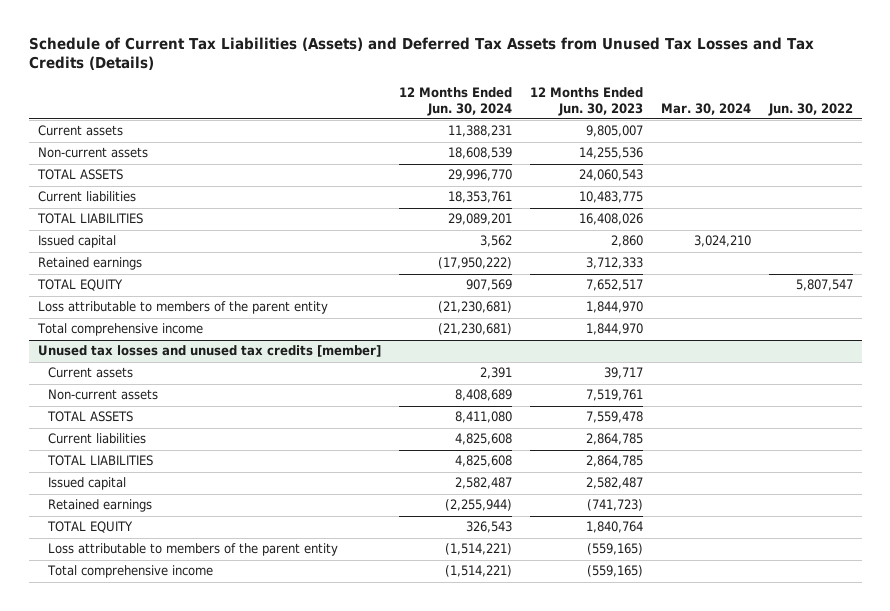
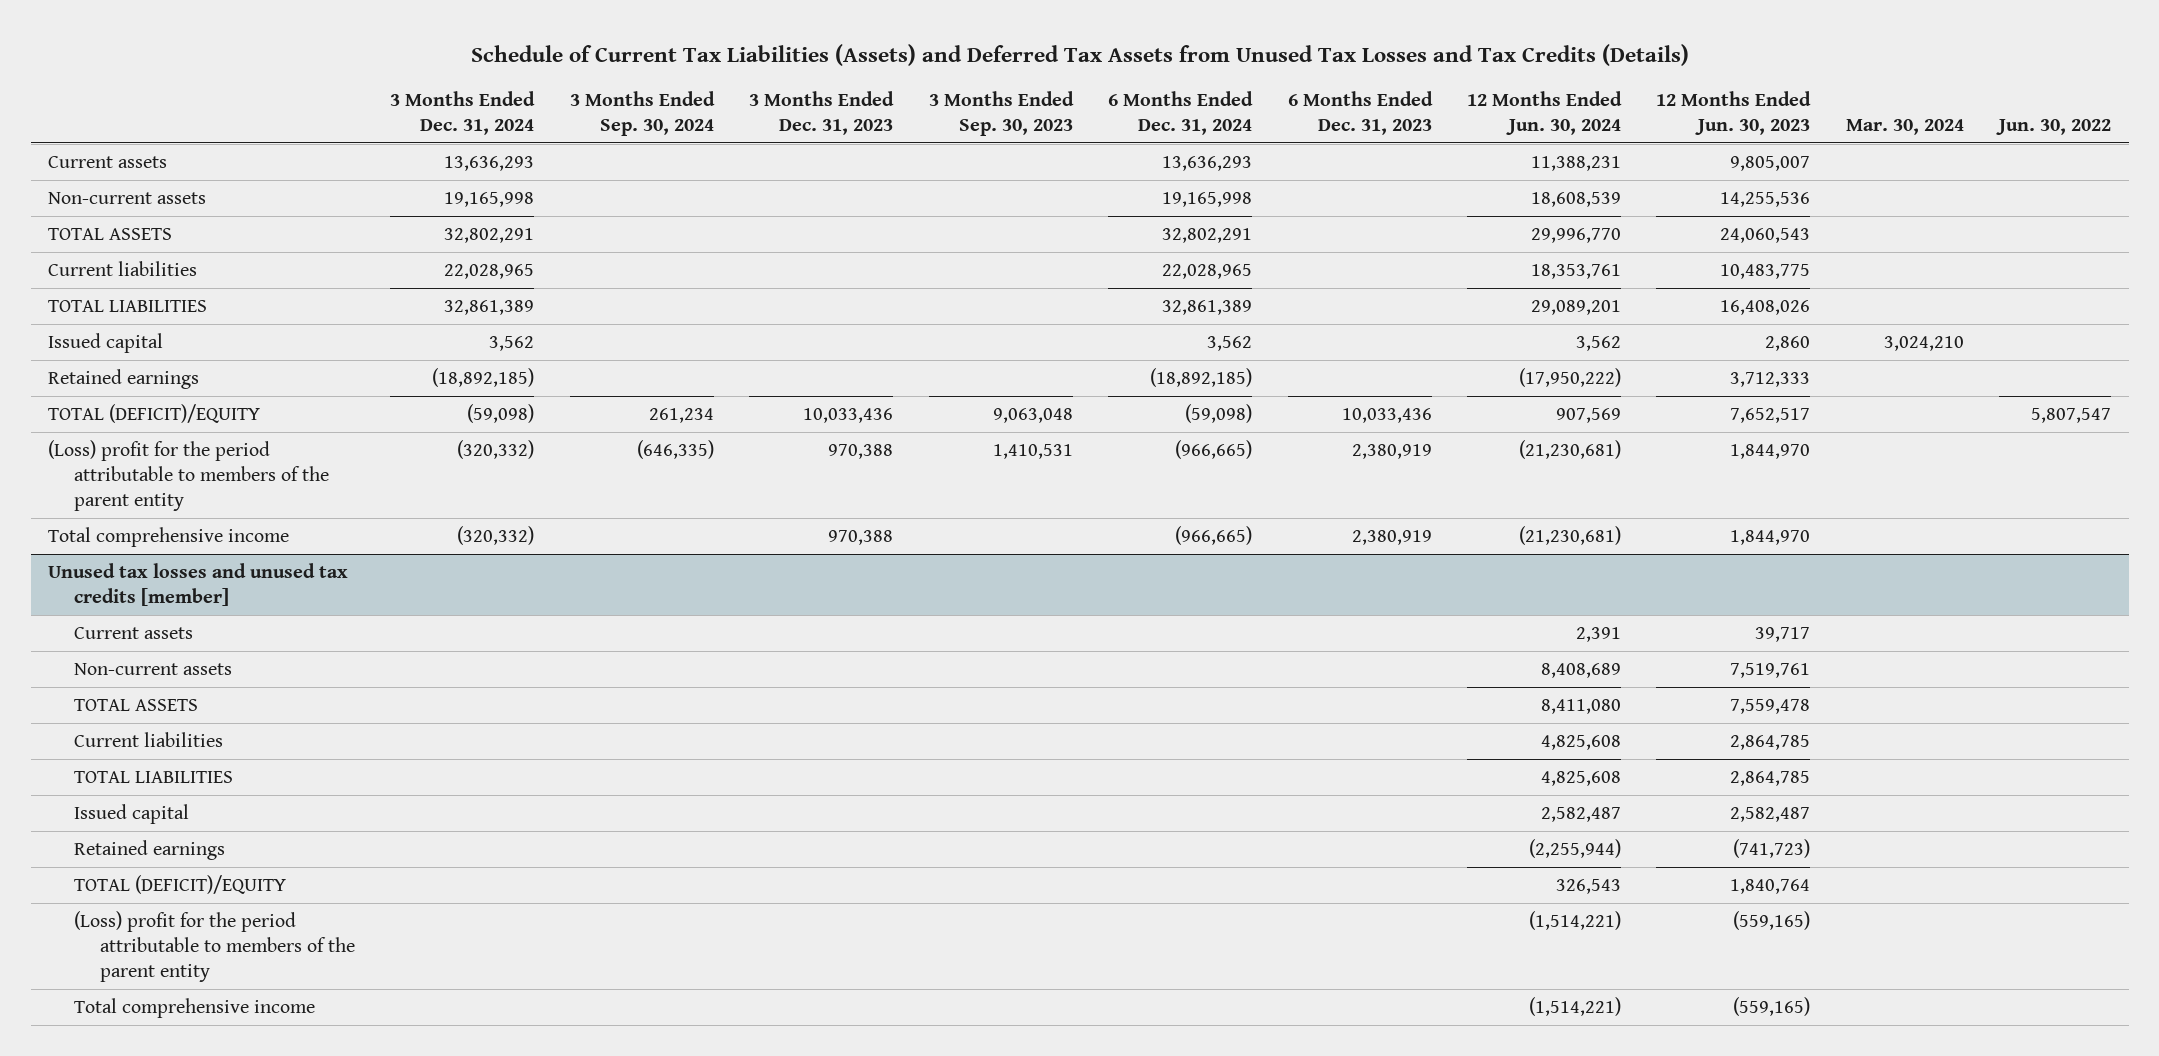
none -> [390,91,536,135] 3 Months Ended Dec. 31, 2024
none -> [569,91,715,136] 3 Months Ended Sep. 30, 2024
none -> [749,91,895,135] 3 Months Ended Dec. 31, 2023
none -> [928,91,1074,136] 3 Months Ended Sep. 30, 2023
none -> [1108,91,1254,135] 6 Months Ended Dec. 31, 2024
none -> [1287,91,1433,135] 6 Months Ended Dec. 31, 2023
[36,279,123,292] TOTAL EQUITY -> [48,404,261,424] TOTAL (DEFICIT)/EQUITY
[37,301,328,315] Loss attributable to members of the parent entity -> [48,440,330,511] (Loss) profit for the period attributable to members of the parent entity
[46,521,133,534] TOTAL EQUITY -> [74,875,287,895] TOTAL (DEFICIT)/EQUITY
[47,543,338,557] Loss attributable to members of the parent entity -> [74,911,356,982] (Loss) profit for the period attributable to members of the parent entity

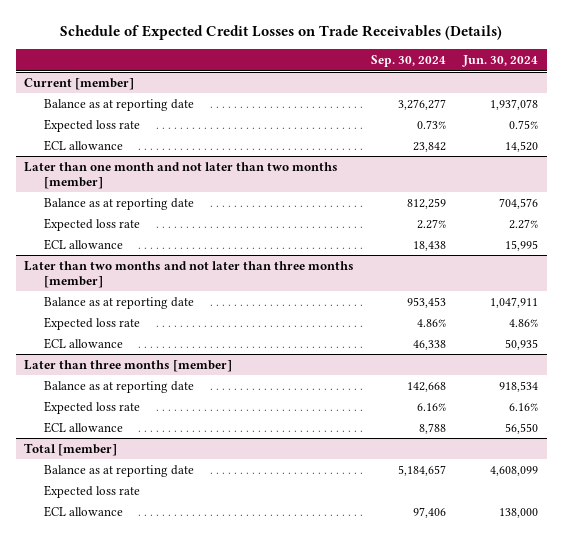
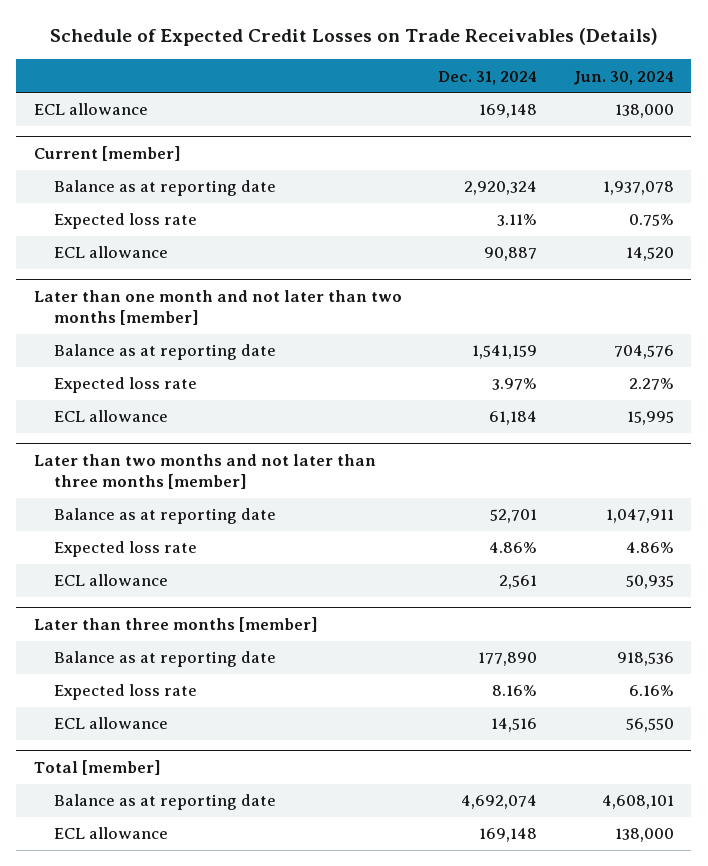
[371,55,447,68] Sep. 30, 2024 -> none
none -> [437,70,537,85] Dec. 31, 2024
none -> [34,103,149,116] ECL allowance
[499,380,539,392] 918,534 -> [616,652,674,667] 918,536
[44,484,141,498] Expected loss rate -> none
[490,465,539,476] 4,608,099 -> [601,795,674,810] 4,608,101

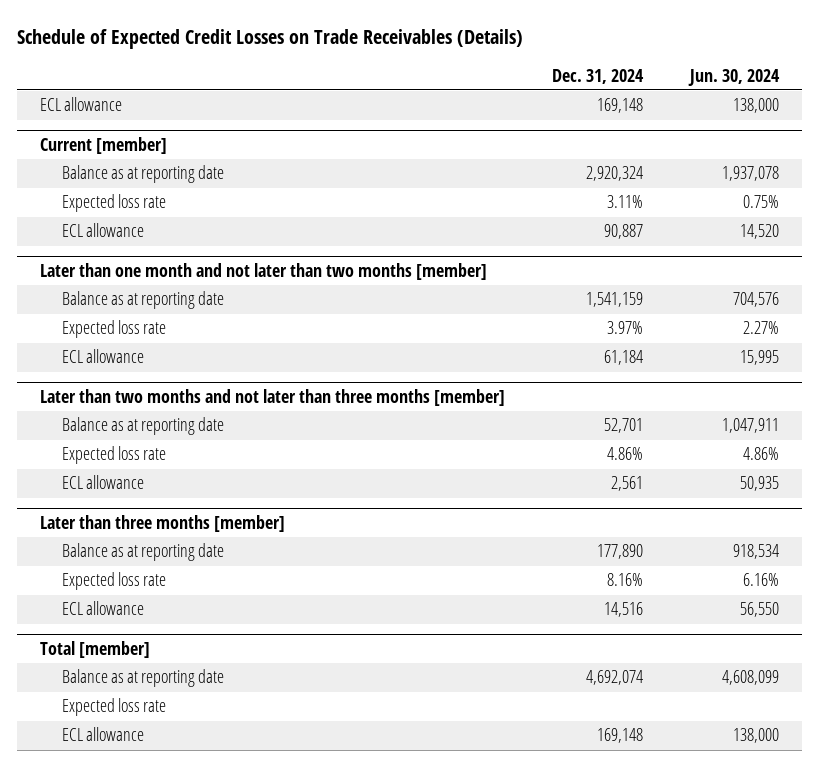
[616,652,674,667] 918,536 -> [733,544,780,560] 918,534
[601,795,674,810] 4,608,101 -> [722,670,780,686] 4,608,099
none -> [62,698,167,717] Expected loss rate

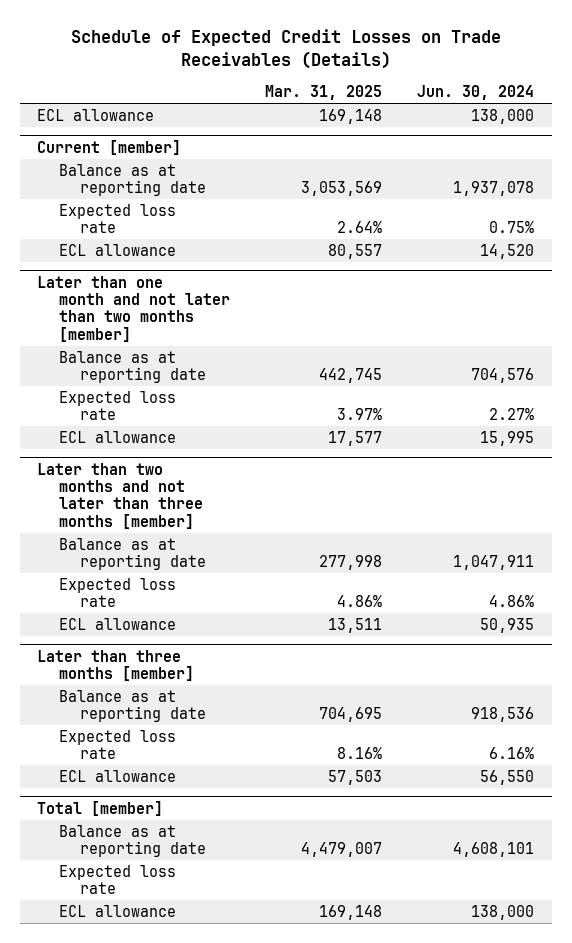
[552,68,645,84] Dec. 31, 2024 -> none
none -> [265,85,383,101] Mar. 31, 2025
[733,544,780,560] 918,534 -> [471,707,535,723] 918,536
[722,670,780,686] 4,608,099 -> [453,842,535,858] 4,608,101

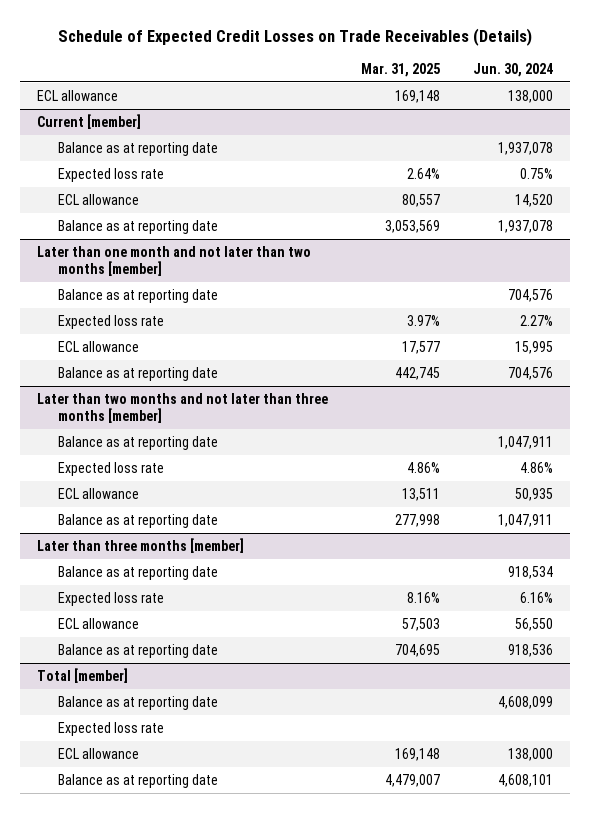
none -> [58,141,219,156] Balance as at reporting date
[58,163,207,197] Balance as at reporting date -> [58,219,219,234] Balance as at reporting date
none -> [58,288,219,303] Balance as at reporting date
[58,350,207,384] Balance as at reporting date -> [58,366,219,381] Balance as at reporting date
none -> [58,435,219,450] Balance as at reporting date
[58,537,207,571] Balance as at reporting date -> [58,513,219,528] Balance as at reporting date
none -> [58,565,219,580] Balance as at reporting date
[58,689,207,723] Balance as at reporting date -> [58,643,219,658] Balance as at reporting date
none -> [58,695,219,710] Balance as at reporting date
[58,824,207,858] Balance as at reporting date -> [58,773,219,788] Balance as at reporting date

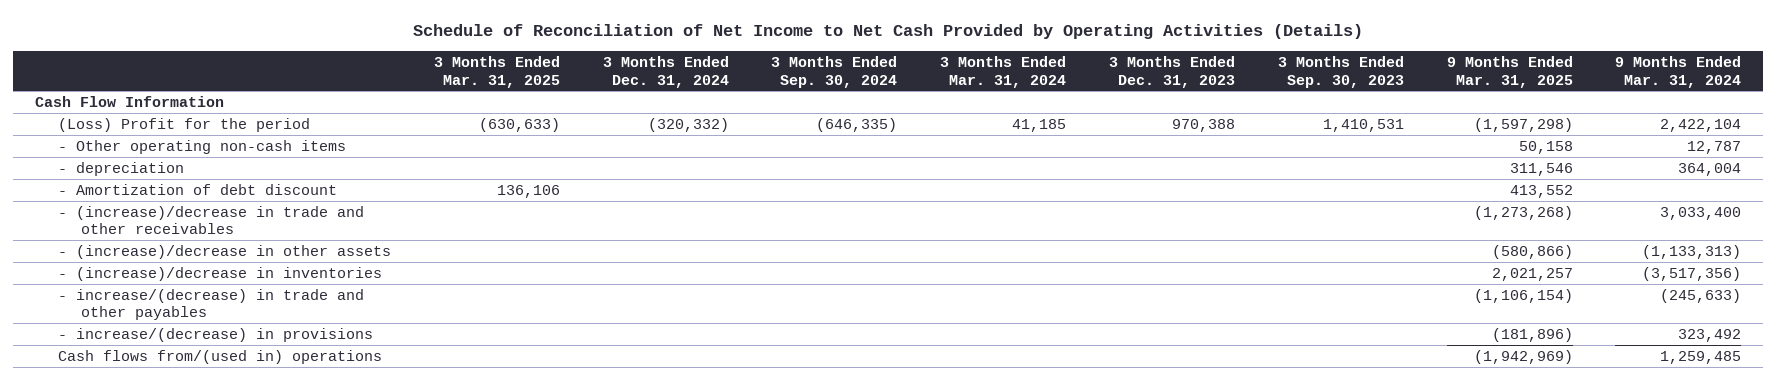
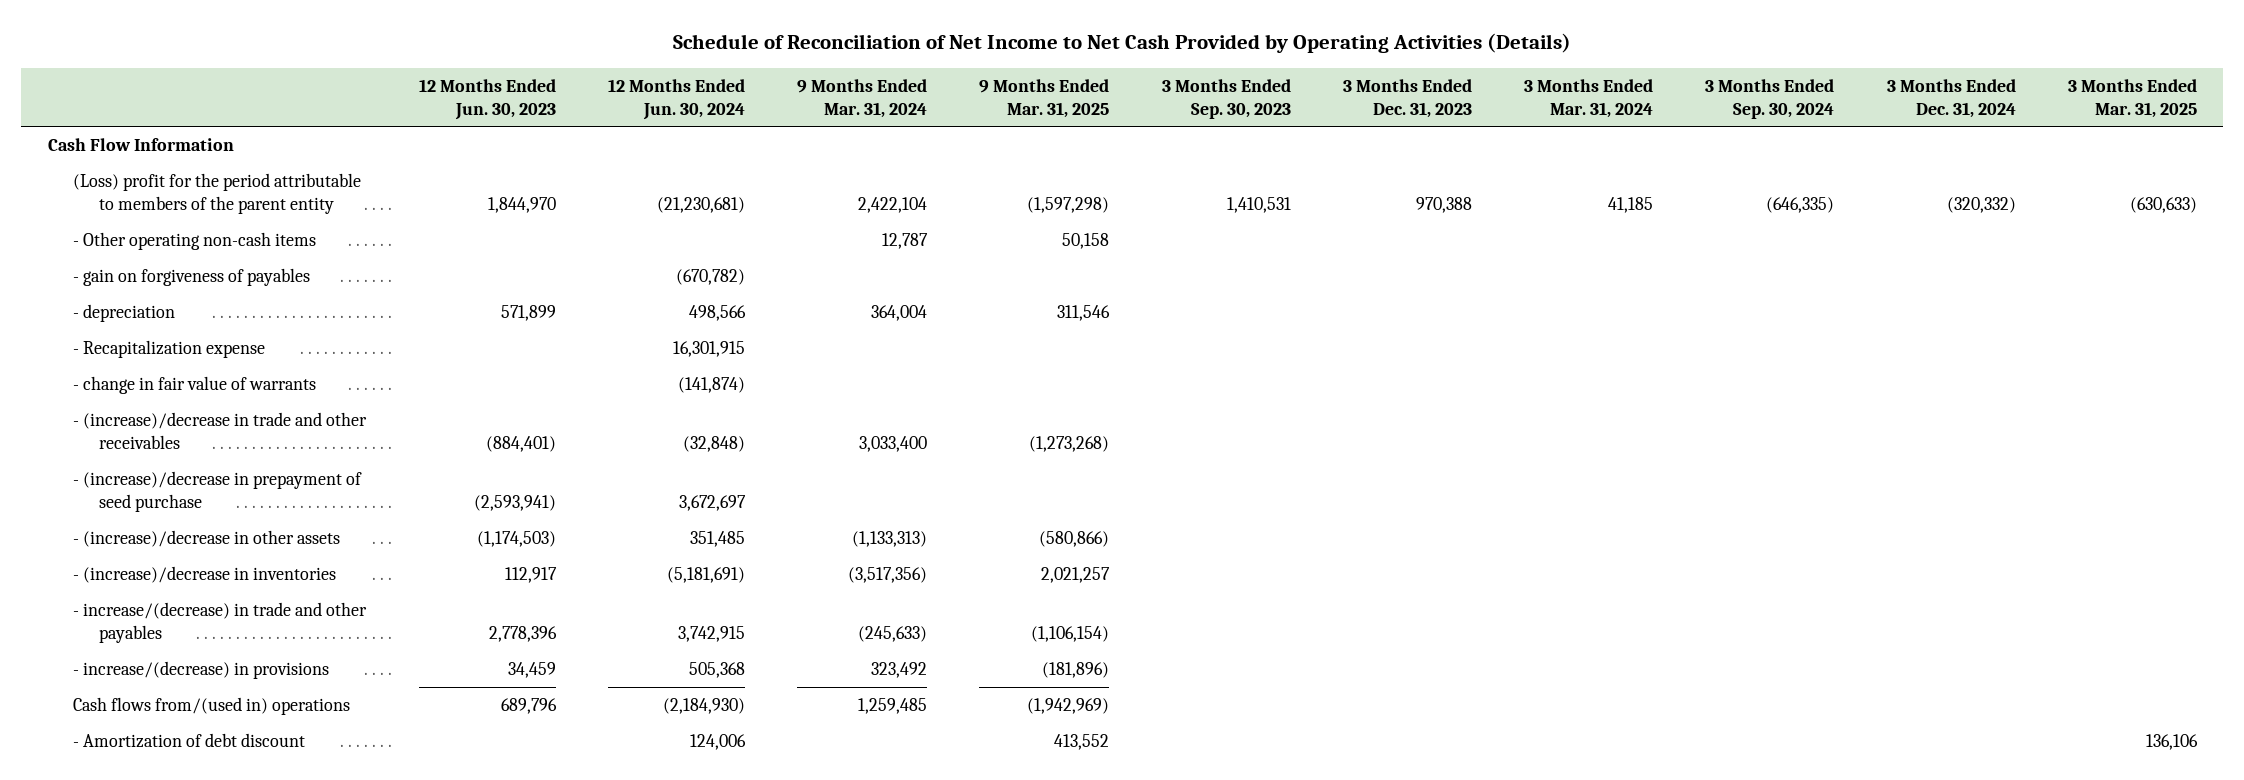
none -> [418,78,556,120] 12 Months Ended Jun. 30, 2023
none -> [607,78,745,120] 12 Months Ended Jun. 30, 2024
[57,117,310,132] (Loss) Profit for the period -> [73,172,362,215] (Loss) profit for the period attributable to members of the parent entity
none -> [73,267,311,286] - gain on forgiveness of payables
none -> [73,339,266,358] - Recapitalization expense
none -> [73,375,317,394] - change in fair value of warrants
none -> [73,470,363,513] - (increase)/decrease in prepayment of seed purchase
[57,183,337,195] - Amortization of debt discount -> [73,732,306,748] - Amortization of debt discount

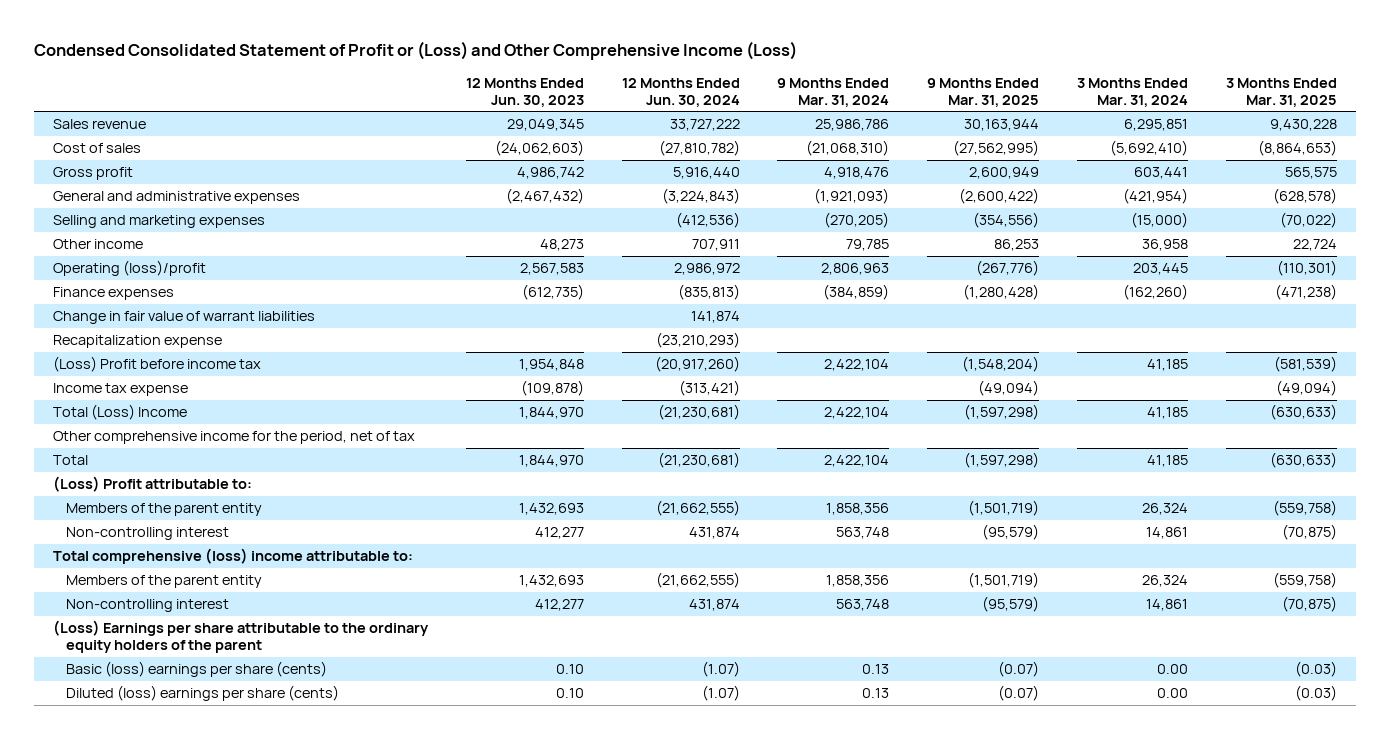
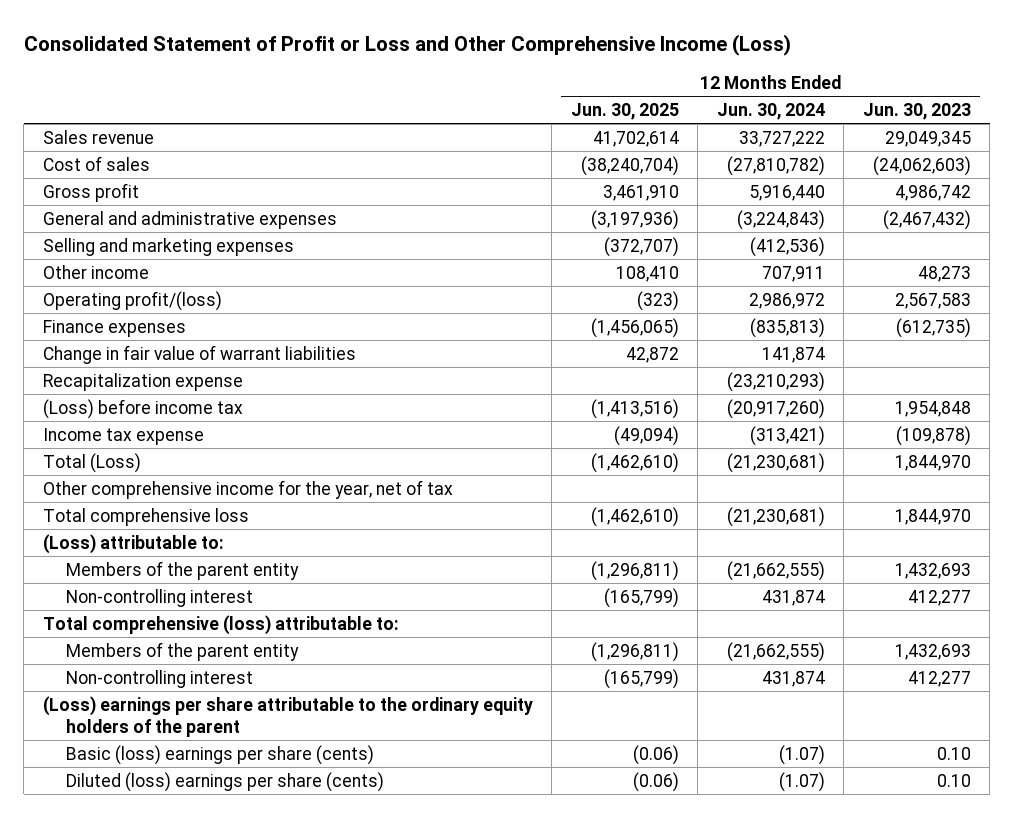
[33,41,797,61] Condensed Consolidated Statement of Profit or (Loss) and Other Comprehensive Income (Loss) -> [23,34,791,57] Consolidated Statement of Profit or Loss and Other Comprehensive Income (Loss)
[777,77,890,107] 9 Months Ended Mar. 31, 2024 -> none
[927,77,1040,107] 9 Months Ended Mar. 31, 2025 -> none
[1077,77,1189,107] 3 Months Ended Mar. 31, 2024 -> none
[1226,77,1338,107] 3 Months Ended Mar. 31, 2025 -> none
none -> [570,103,679,121] Jun. 30, 2025
[52,260,206,277] Operating (loss)/profit -> [42,290,222,311] Operating profit/(loss)
[52,356,261,373] (Loss) Profit before income tax -> [42,398,243,419] (Loss) before income tax
[52,404,187,421] Total (Loss) Income -> [42,452,141,473] Total (Loss)
[52,431,415,445] Other comprehensive income for the period, net of tax -> [42,479,453,499] Other comprehensive income for the year, net of tax
[52,455,88,466] Total -> [42,507,249,526] Total comprehensive loss
[52,476,252,493] (Loss) Profit attributable to: -> [42,533,224,554] (Loss) attributable to:
[52,548,413,565] Total comprehensive (loss) income attributable to: -> [42,614,399,635] Total comprehensive (loss) attributable to:
[52,620,429,654] (Loss) Earnings per share attributable to the ordinary equity holders of the parent -> [42,695,533,738] (Loss) earnings per share attributable to the ordinary equity holders of the parent

